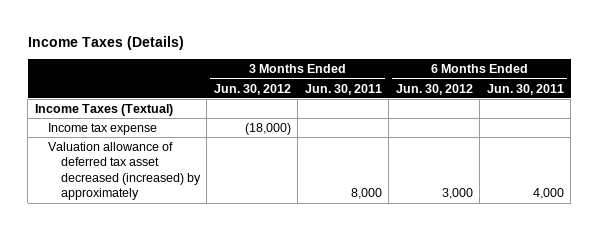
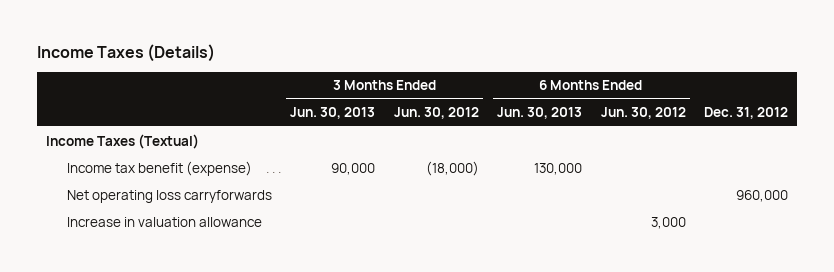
[304,83,382,95] Jun. 30, 2011 -> none
[486,83,564,95] Jun. 30, 2011 -> none
none -> [290,107,376,120] Jun. 30, 2013
none -> [497,107,583,120] Jun. 30, 2013
none -> [703,107,788,120] Dec. 31, 2012
[47,122,157,135] Income tax expense -> [66,160,252,176] Income tax benefit (expense)
none -> [66,189,272,203] Net operating loss carryforwards
[47,141,201,201] Valuation allowance of deferred tax asset decreased (increased) by approximately -> [66,216,262,227] Increase in valuation allowance

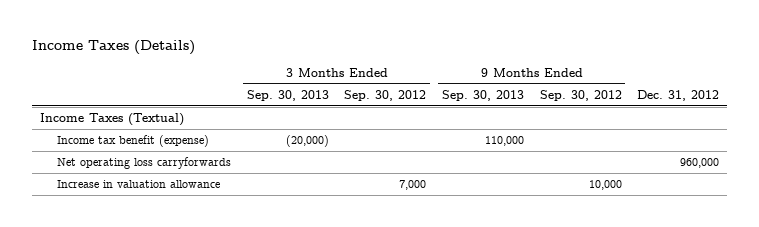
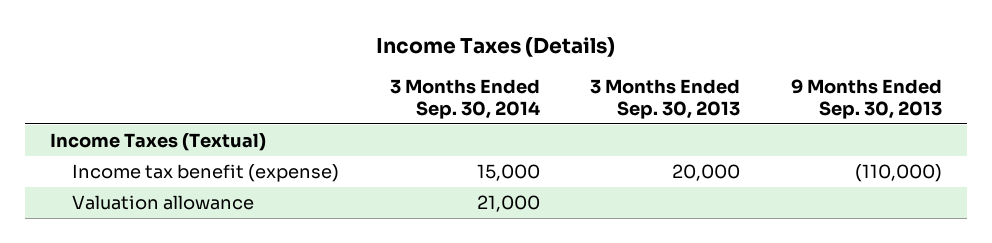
[344,89,427,101] Sep. 30, 2012 -> none
[539,89,622,101] Sep. 30, 2012 -> none
[637,89,720,101] Dec. 31, 2012 -> none
none -> [389,78,540,119] 3 Months Ended Sep. 30, 2014
[57,157,232,170] Net operating loss carryforwards -> none
[285,135,329,148] (20,000) -> [672,163,741,181] 20,000
[484,136,524,147] 110,000 -> [854,163,942,182] (110,000)
[57,180,221,189] Increase in valuation allowance -> [71,194,254,210] Valuation allowance

